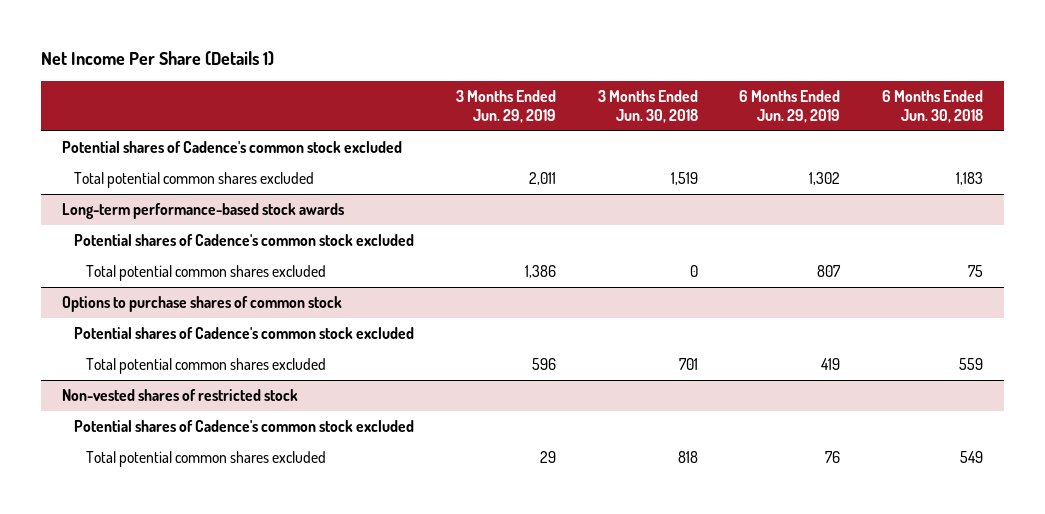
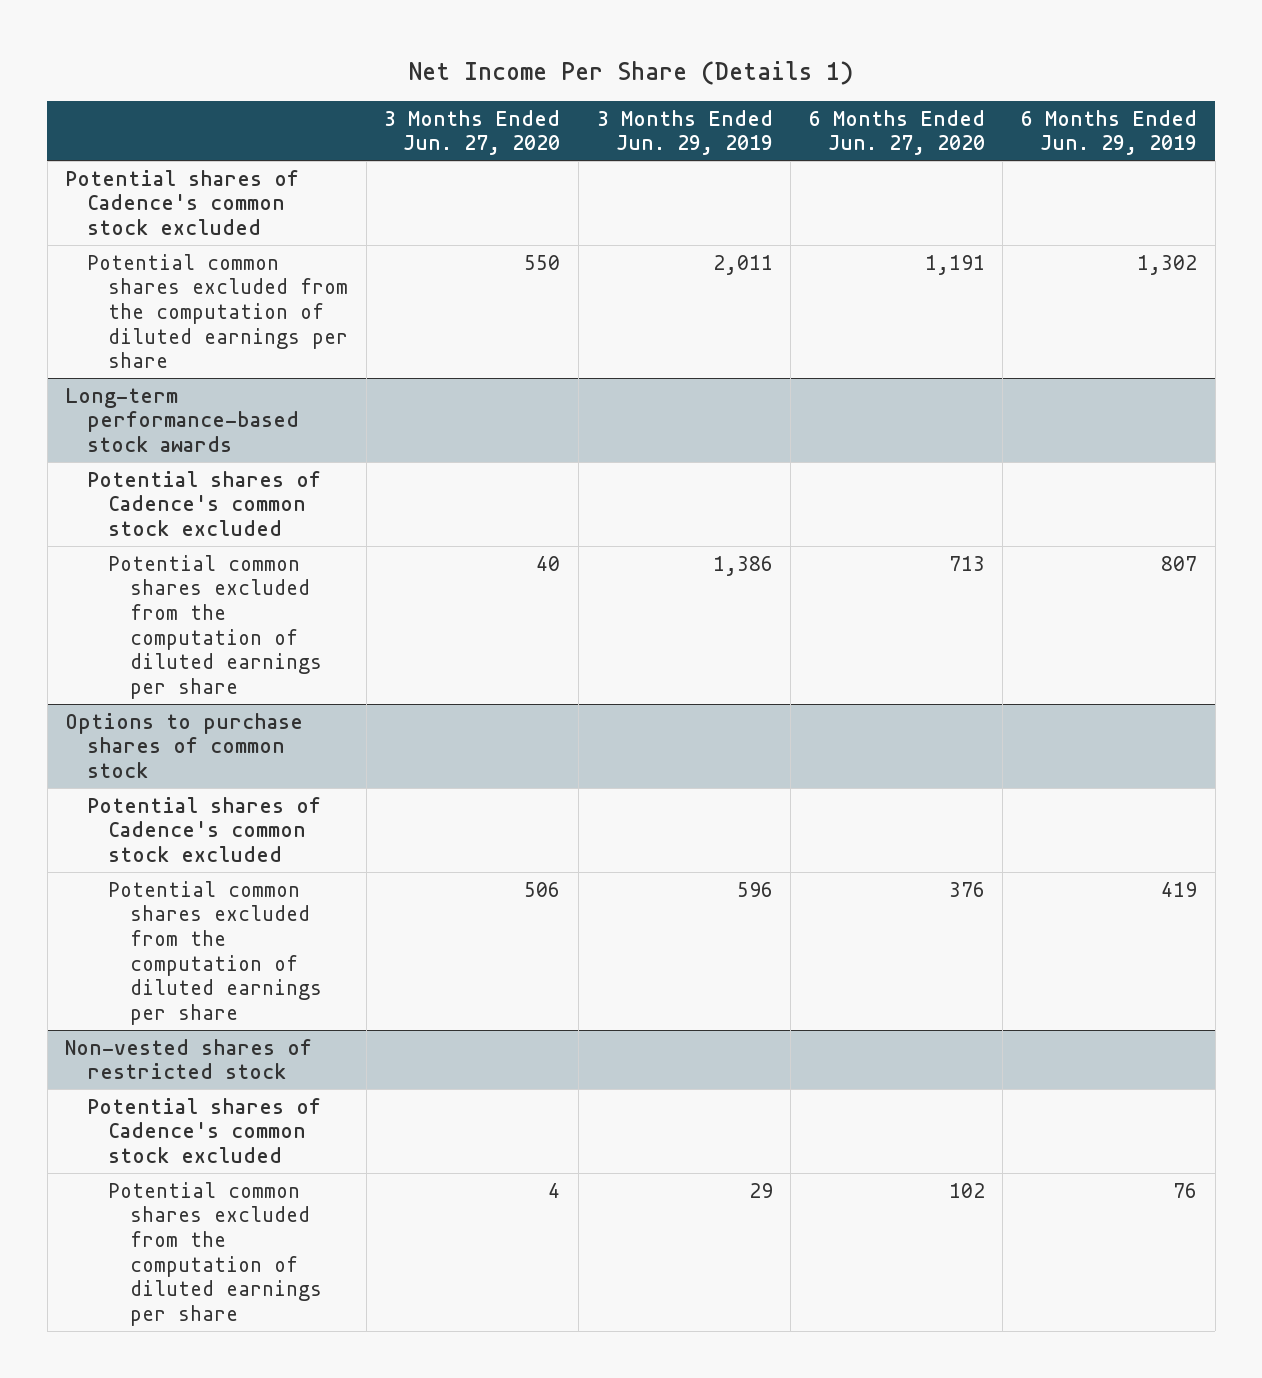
[597,89,698,123] 3 Months Ended Jun. 30, 2018 -> none
[882,89,984,123] 6 Months Ended Jun. 30, 2018 -> none
none -> [384,109,561,156] 3 Months Ended Jun. 27, 2020
none -> [808,109,985,156] 6 Months Ended Jun. 27, 2020
[74,171,315,188] Total potential common shares excluded -> [86,253,349,369] Potential common shares excluded from the computation of diluted earnings per share
[86,264,327,281] Total potential common shares excluded -> [108,554,322,699] Potential common shares excluded from the computation of diluted earnings per share
[86,357,327,374] Total potential common shares excluded -> [108,880,322,1025] Potential common shares excluded from the computation of diluted earnings per share
[86,450,327,467] Total potential common shares excluded -> [108,1181,322,1326] Potential common shares excluded from the computation of diluted earnings per share

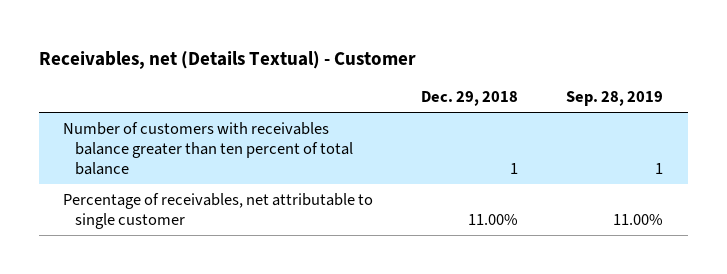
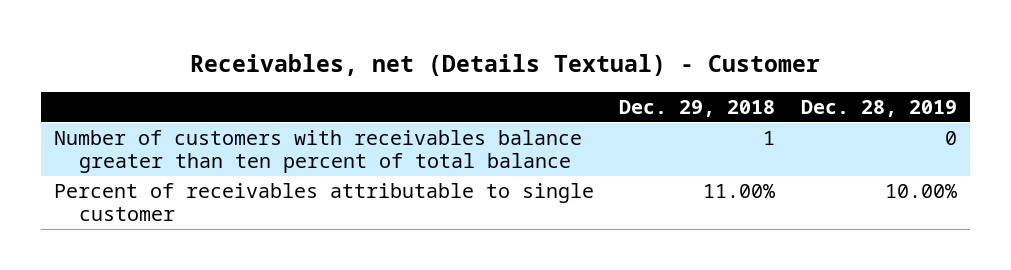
[566,91,664,107] Sep. 28, 2019 -> none
none -> [800,100,957,118] Dec. 28, 2019
[63,192,374,229] Percentage of receivables, net attributable to single customer -> [53,183,594,222] Percent of receivables attributable to single customer

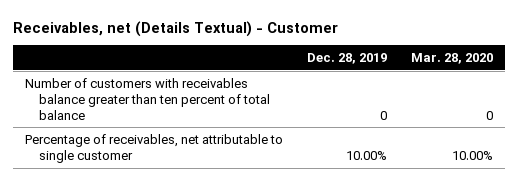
[619,100,776,118] Dec. 29, 2018 -> none
none -> [410,53,493,65] Mar. 28, 2020
[53,183,594,222] Percent of receivables attributable to single customer -> [24,133,283,163] Percentage of receivables, net attributable to single customer

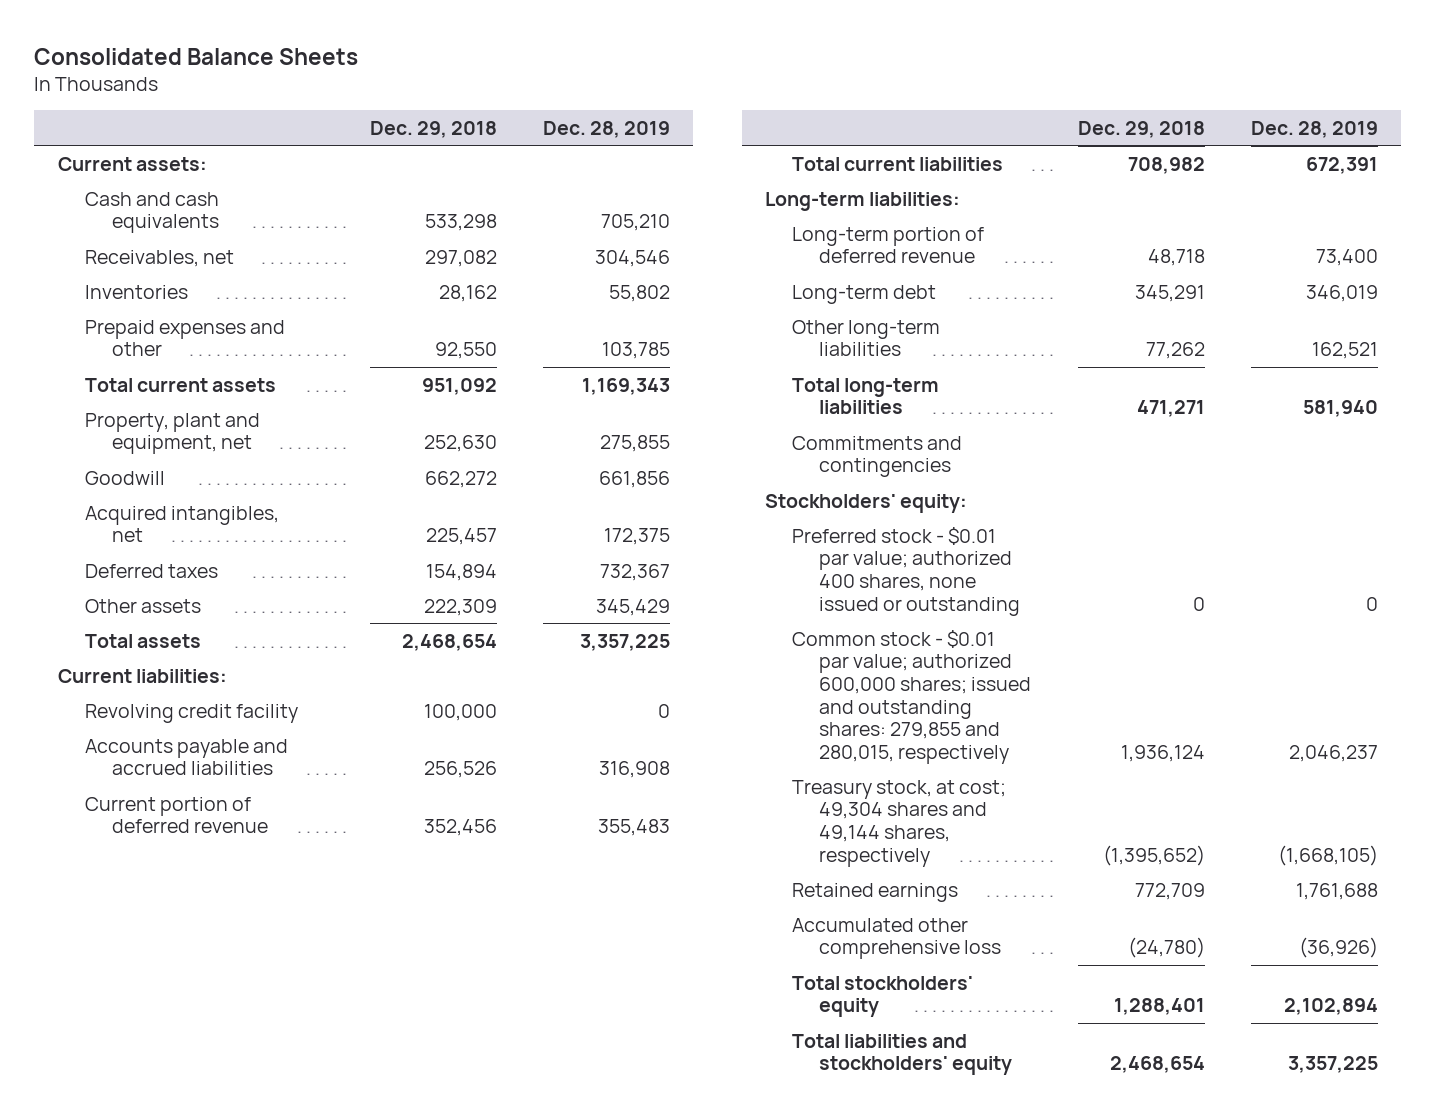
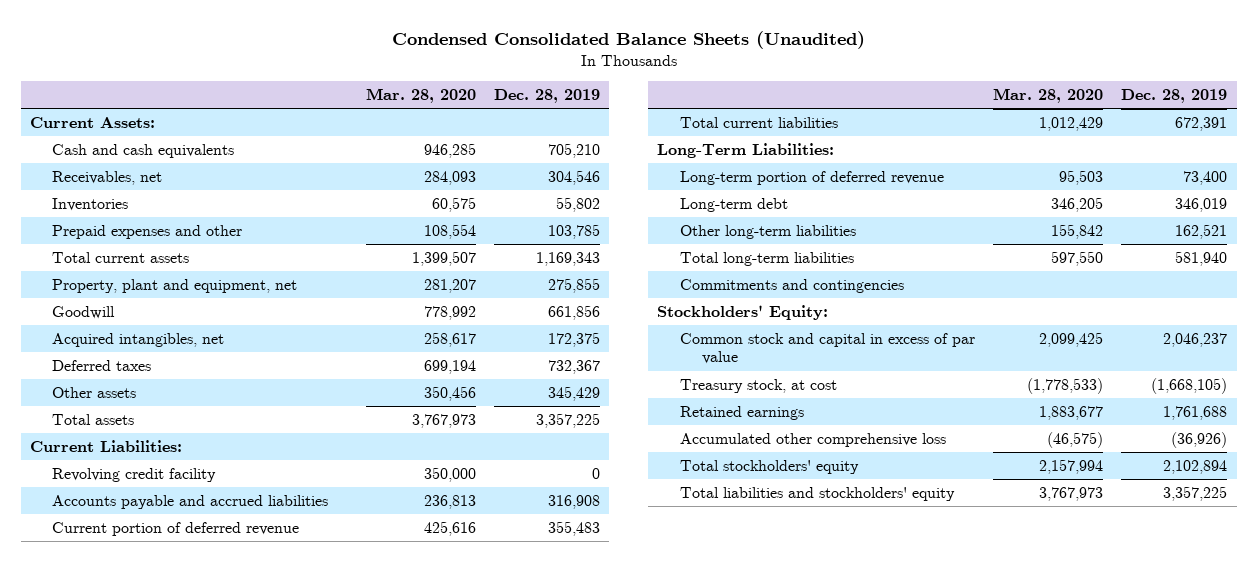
[34,47,359,65] Consolidated Balance Sheets -> [391,30,865,49] Condensed Consolidated Balance Sheets (Unaudited)
[370,120,498,138] Dec. 29, 2018 -> none
none -> [365,87,476,103] Mar. 28, 2020
[57,156,207,171] Current assets: -> [29,116,155,128] Current Assets:
[57,668,227,683] Current liabilities: -> [29,439,182,452] Current Liabilities:
[765,191,961,211] Long-term liabilities: -> [657,142,835,158] Long-Term Liabilities:
[792,526,1021,616] Preferred stock - $0.01 par value; authorized 400 shares, none issued or outstanding -> none
[765,493,968,513] Stockholders' equity: -> [657,304,829,320] Stockholders' Equity:
[792,629,1032,765] Common stock - $0.01 par value; authorized 600,000 shares; issued and outstanding shares: 279,855 and 280,015, respectively -> [679,332,975,365] Common stock and capital in excess of par value
[792,779,1007,867] Treasury stock, at cost; 49,304 shares and 49,144 shares, respectively -> [679,378,837,393] Treasury stock, at cost

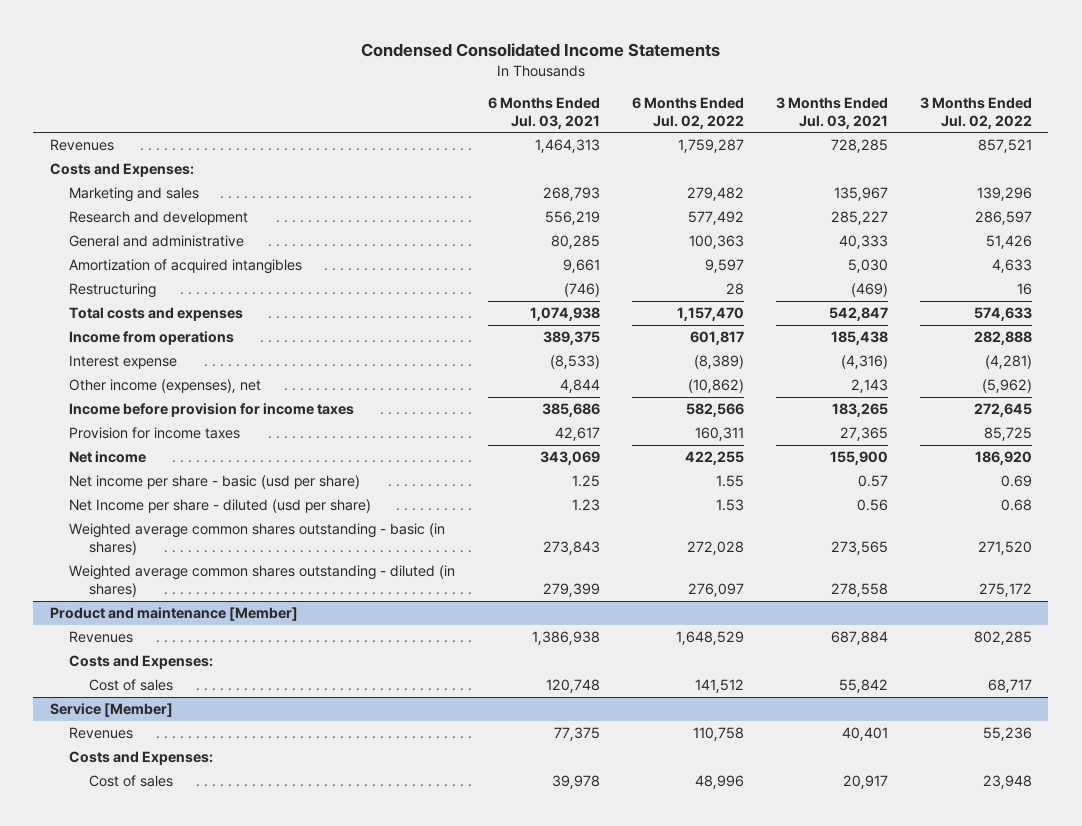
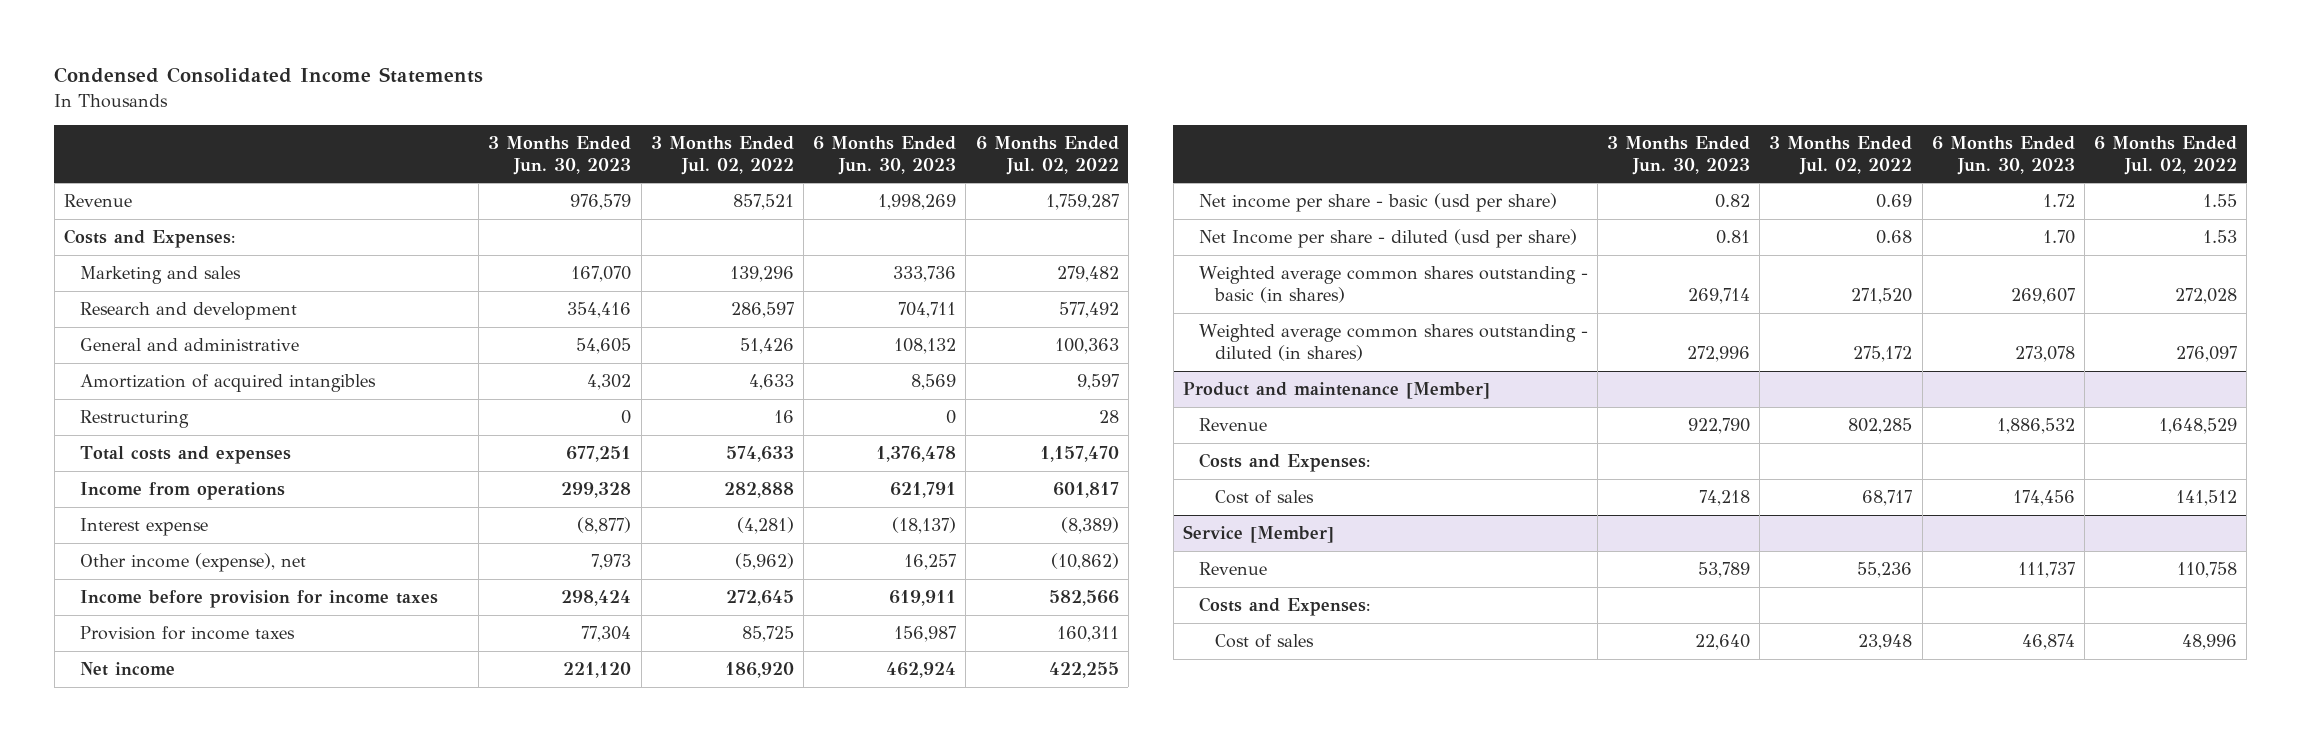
[487,97,600,129] 6 Months Ended Jul. 03, 2021 -> none
[775,97,888,129] 3 Months Ended Jul. 03, 2021 -> none
none -> [488,135,632,175] 3 Months Ended Jun. 30, 2023
none -> [813,135,957,175] 6 Months Ended Jun. 30, 2023
[49,139,114,152] Revenues -> [64,194,133,208] Revenue
[69,379,262,394] Other income (expenses), net -> [80,553,307,573] Other income (expense), net
[69,631,134,644] Revenues -> [1198,418,1267,432] Revenue
[69,727,134,740] Revenues -> [1198,562,1267,576] Revenue

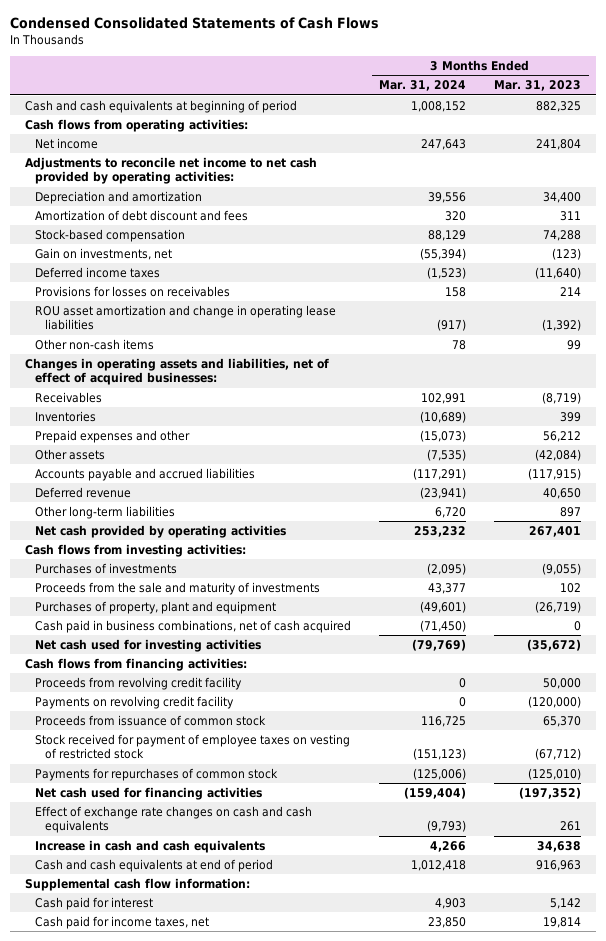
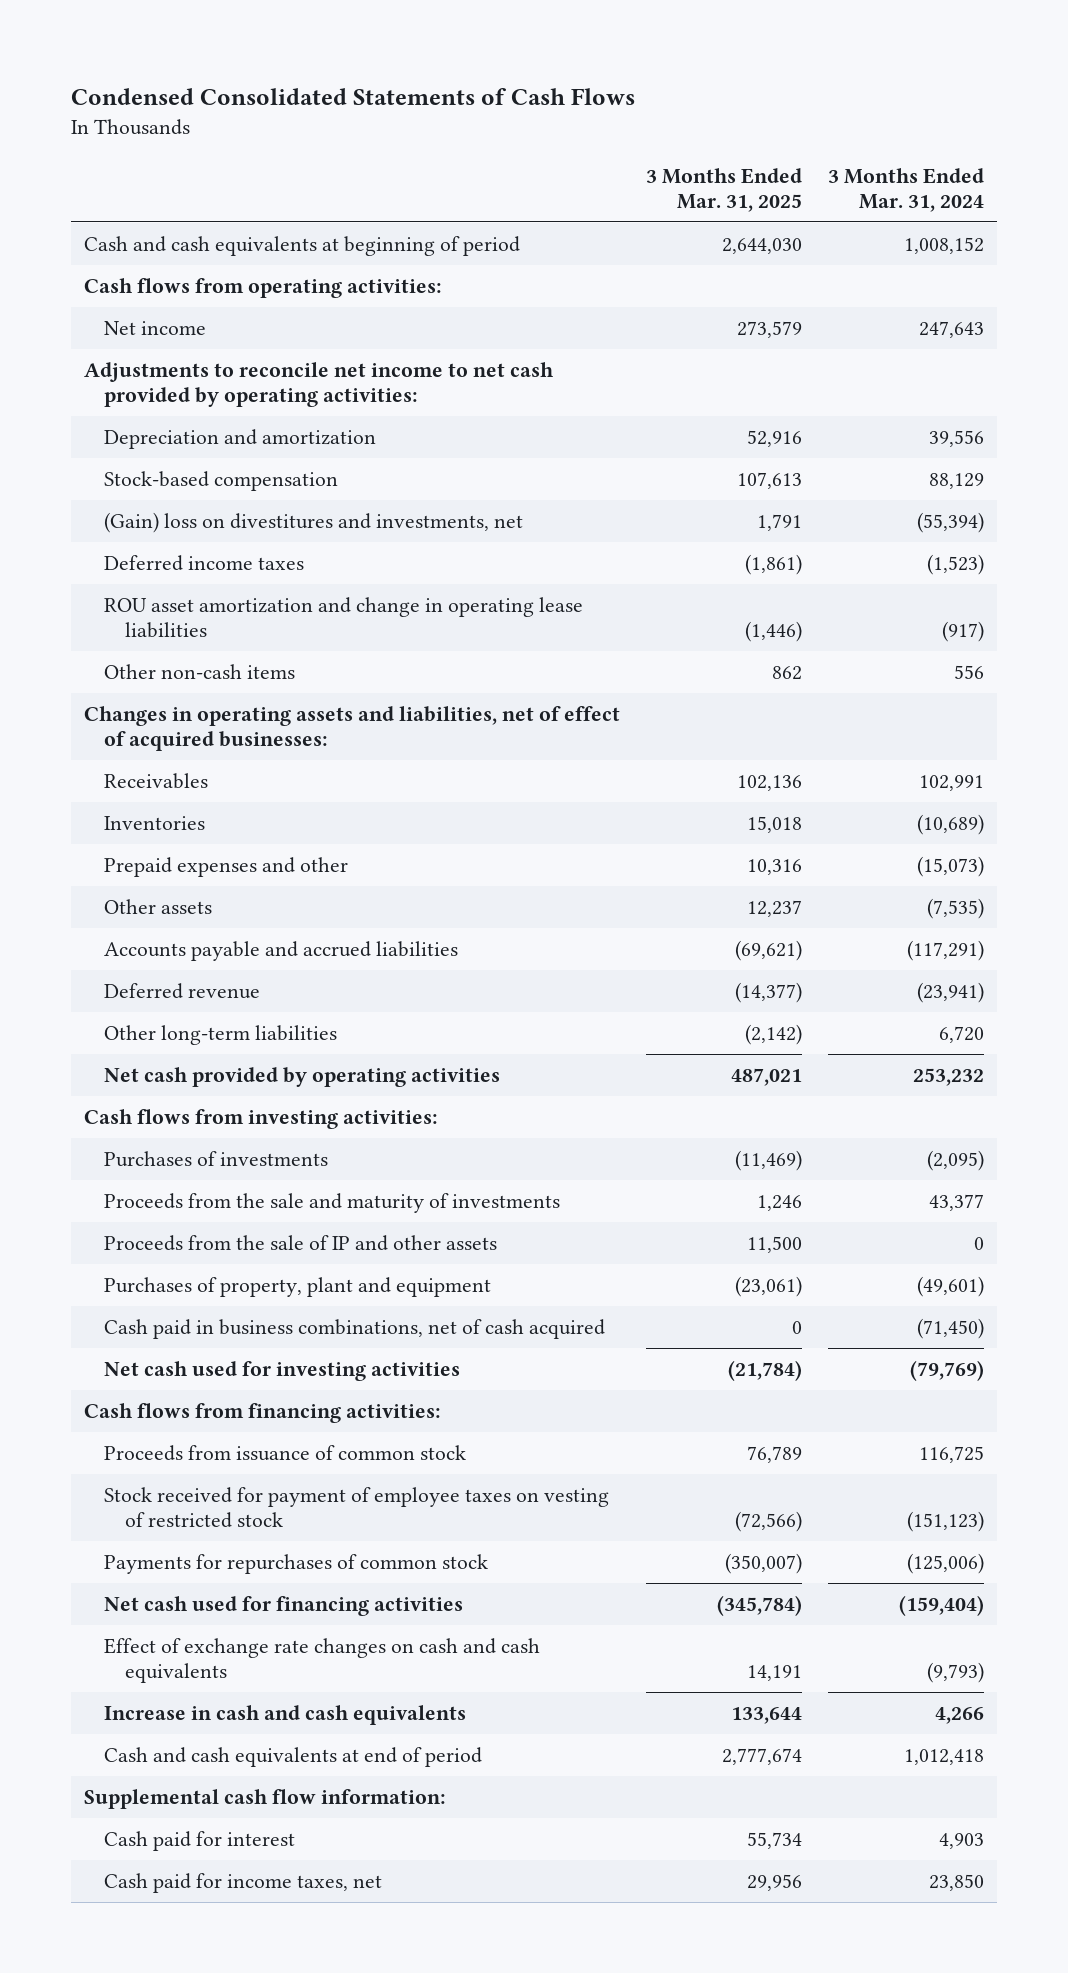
[494,80,582,92] Mar. 31, 2023 -> none
none -> [646,167,803,213] 3 Months Ended Mar. 31, 2025
[34,209,248,221] Amortization of debt discount and fees -> none
[34,247,172,260] Gain on investments, net -> [104,511,524,533] (Gain) loss on divestitures and investments, net
[34,285,230,297] Provisions for losses on receivables -> none
[452,339,467,350] 78 -> [954,664,985,679] 556
none -> [104,1234,498,1251] Proceeds from the sale of IP and other assets
[34,676,242,690] Proceeds from revolving credit facility -> none
[34,695,234,709] Payments on revolving credit facility -> none

